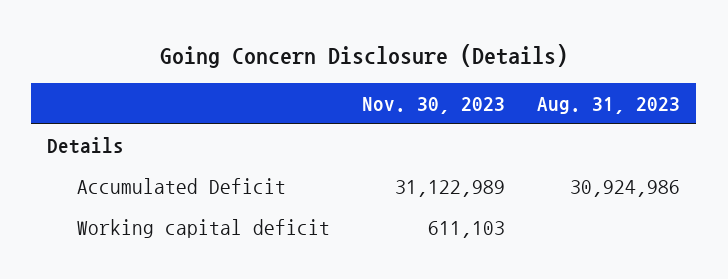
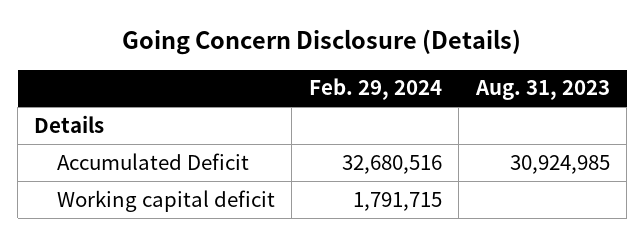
[362,97,506,115] Nov. 30, 2023 -> none
none -> [308,78,442,101] Feb. 29, 2024
[570,179,681,197] 30,924,986 -> [509,154,610,174] 30,924,985

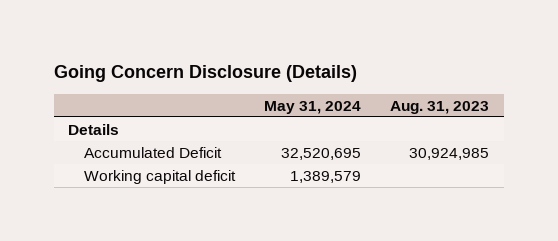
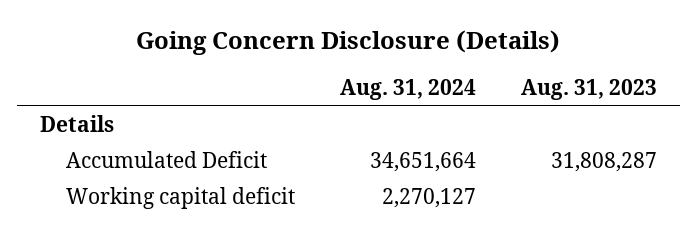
[264,100,362,114] May 31, 2024 -> none
none -> [340,79,477,101] Aug. 31, 2024
[409,147,490,160] 30,924,985 -> [551,152,658,173] 31,808,287

